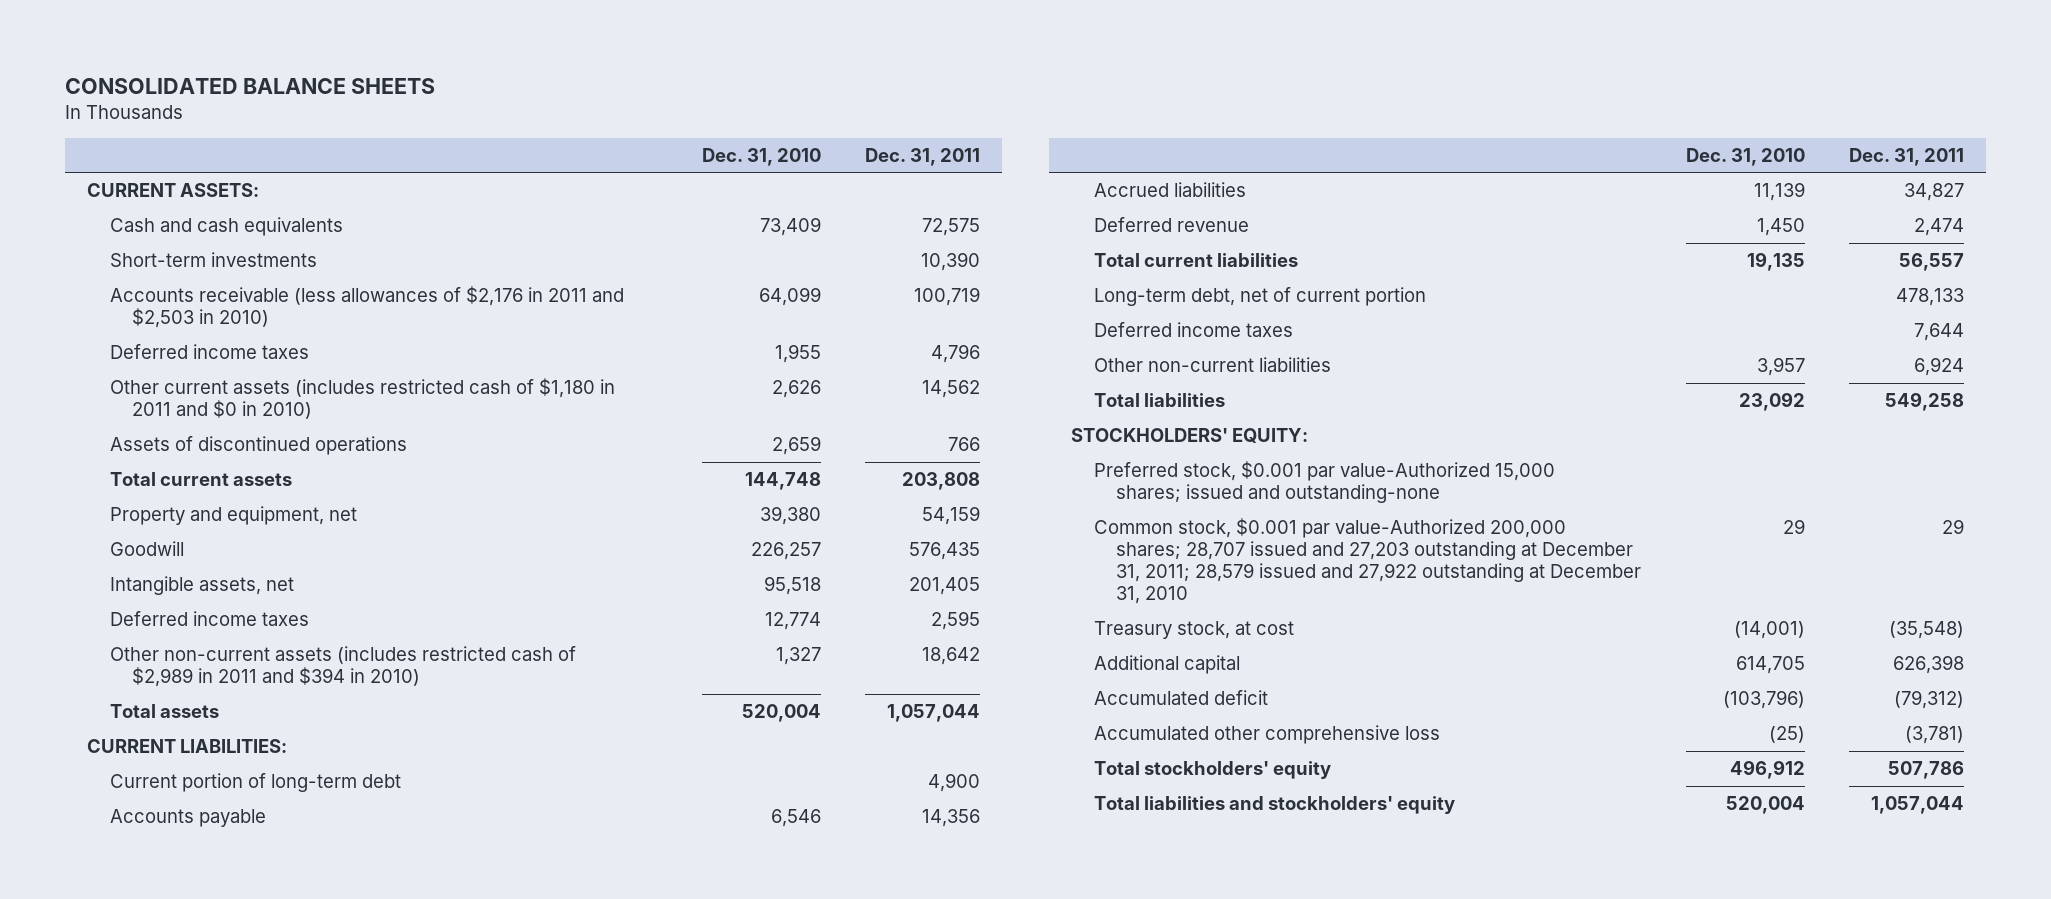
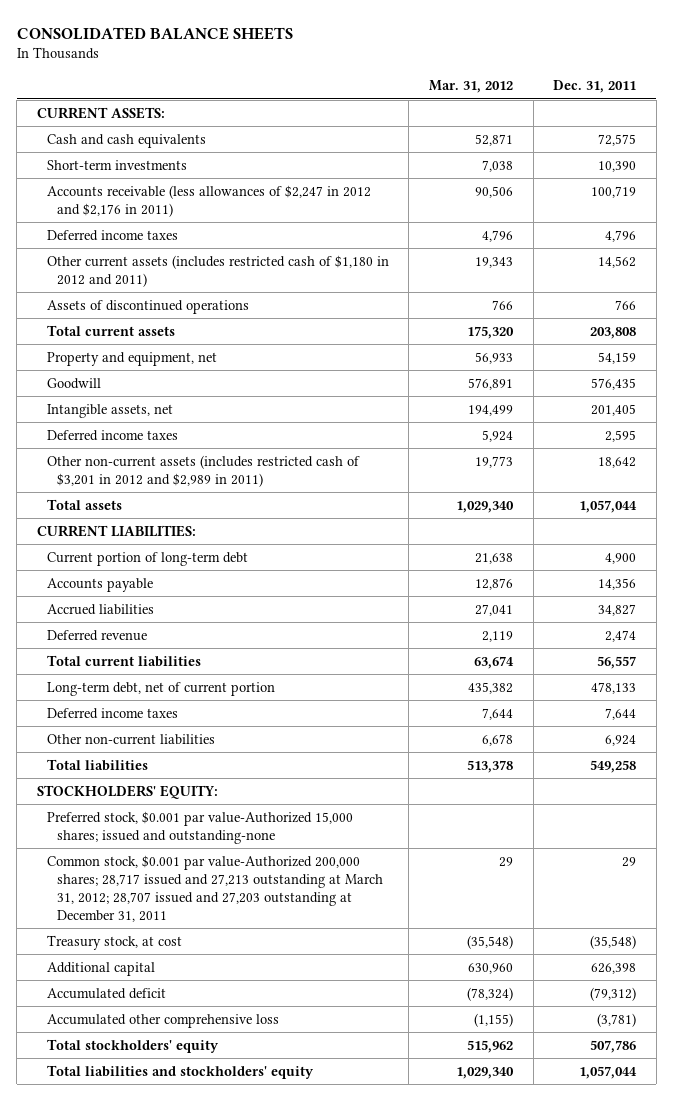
[701,147,821,166] Dec. 31, 2010 -> none
none -> [429,80,514,94] Mar. 31, 2012
[109,286,624,329] Accounts receivable (less allowances of $2,176 in 2011 and $2,503 in 2010) -> [46,184,371,217] Accounts receivable (less allowances of $2,247 in 2012 and $2,176 in 2011)
[109,378,615,420] Other current assets (includes restricted cash of $1,180 in 2011 and $0 in 2010) -> [46,254,389,287] Other current assets (includes restricted cash of $1,180 in 2012 and 2011)
[109,646,576,688] Other non-current assets (includes restricted cash of $2,989 in 2011 and $394 in 2010) -> [46,454,360,487] Other non-current assets (includes restricted cash of $3,201 in 2012 and $2,989 in 2011)
[1093,518,1642,605] Common stock, $0.001 par value-Authorized 200,000 shares; 28,707 issued and 27,203 outstanding at December 31, 2011; 28,579 issued and 27,922 outstanding at December 31, 2010 -> [46,854,384,922] Common stock, $0.001 par value-Authorized 200,000 shares; 28,717 issued and 27,213 outstanding at March 31, 2012; 28,707 issued and 27,203 outstanding at December 31, 2011

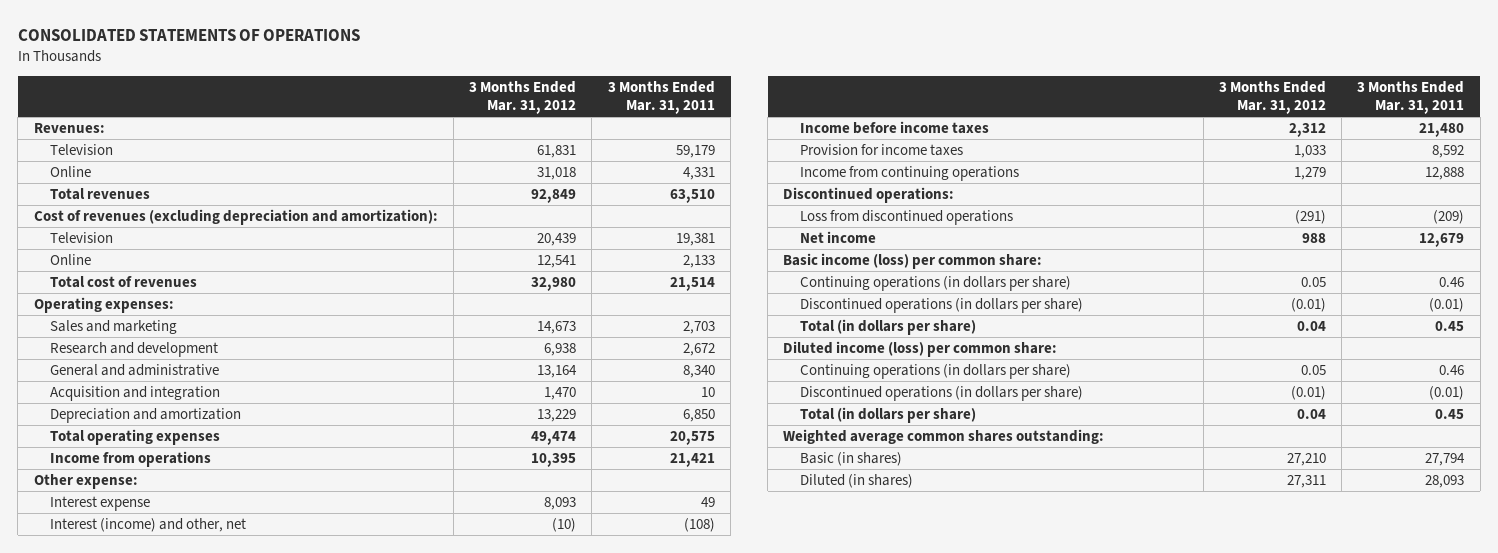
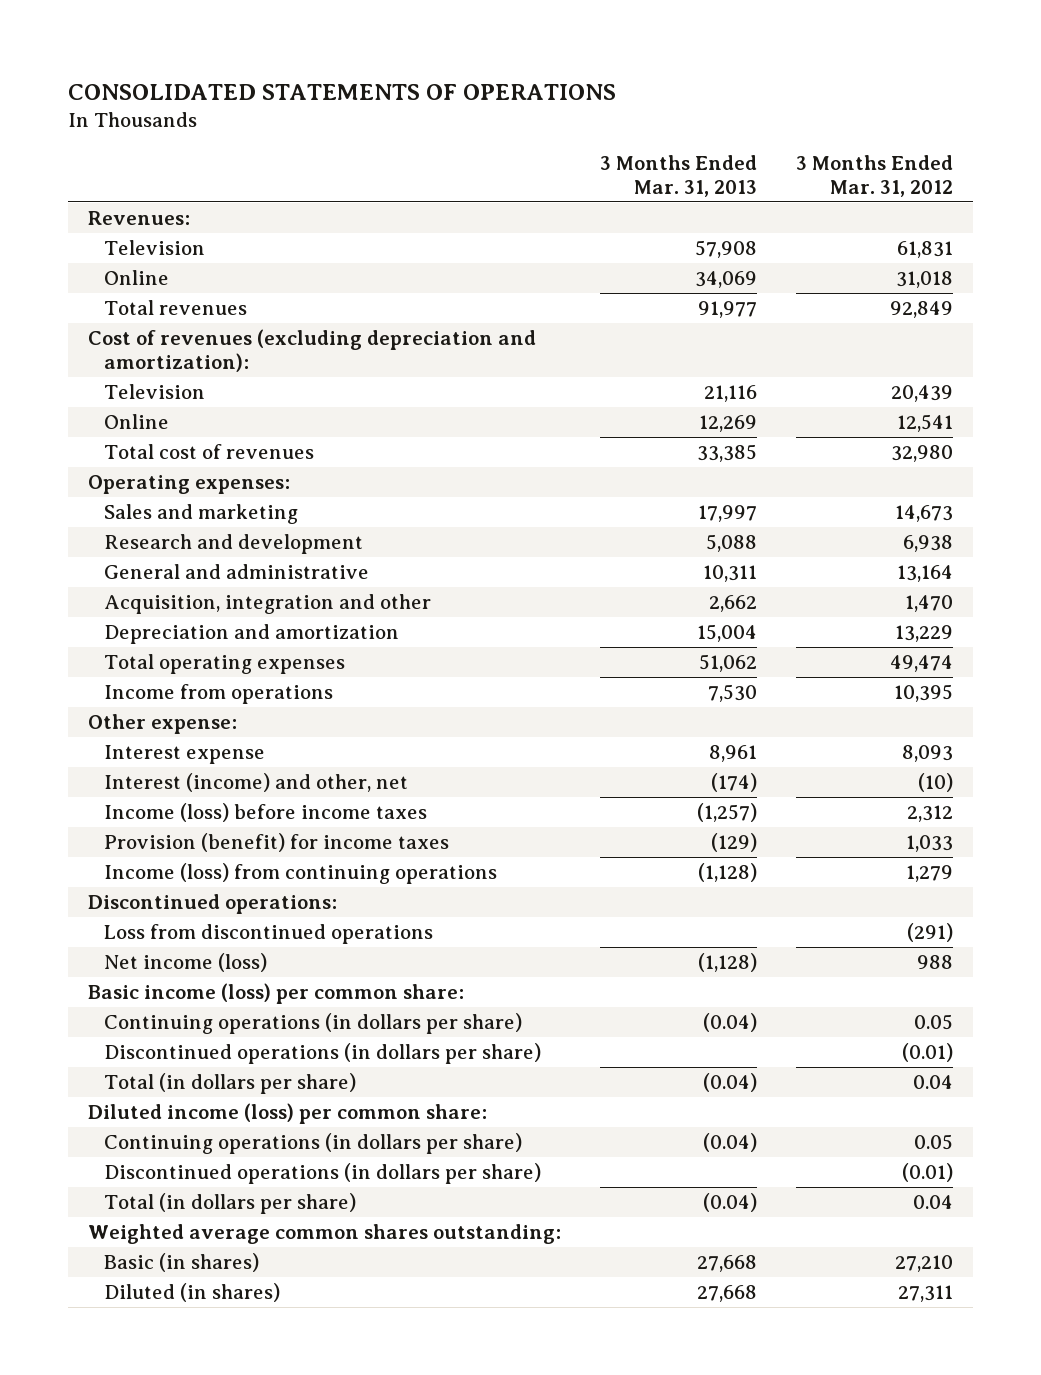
[607,80,715,115] 3 Months Ended Mar. 31, 2011 -> none
none -> [600,154,758,197] 3 Months Ended Mar. 31, 2013
[50,386,221,402] Acquisition and integration -> [103,593,431,614] Acquisition, integration and other
[800,121,990,135] Income before income taxes -> [103,802,427,822] Income (loss) before income taxes
[800,144,964,157] Provision for income taxes -> [103,832,449,852] Provision (benefit) for income taxes
[800,166,1020,182] Income from continuing operations -> [103,862,497,884] Income (loss) from continuing operations
[800,231,877,244] Net income -> [103,952,267,972] Net income (loss)

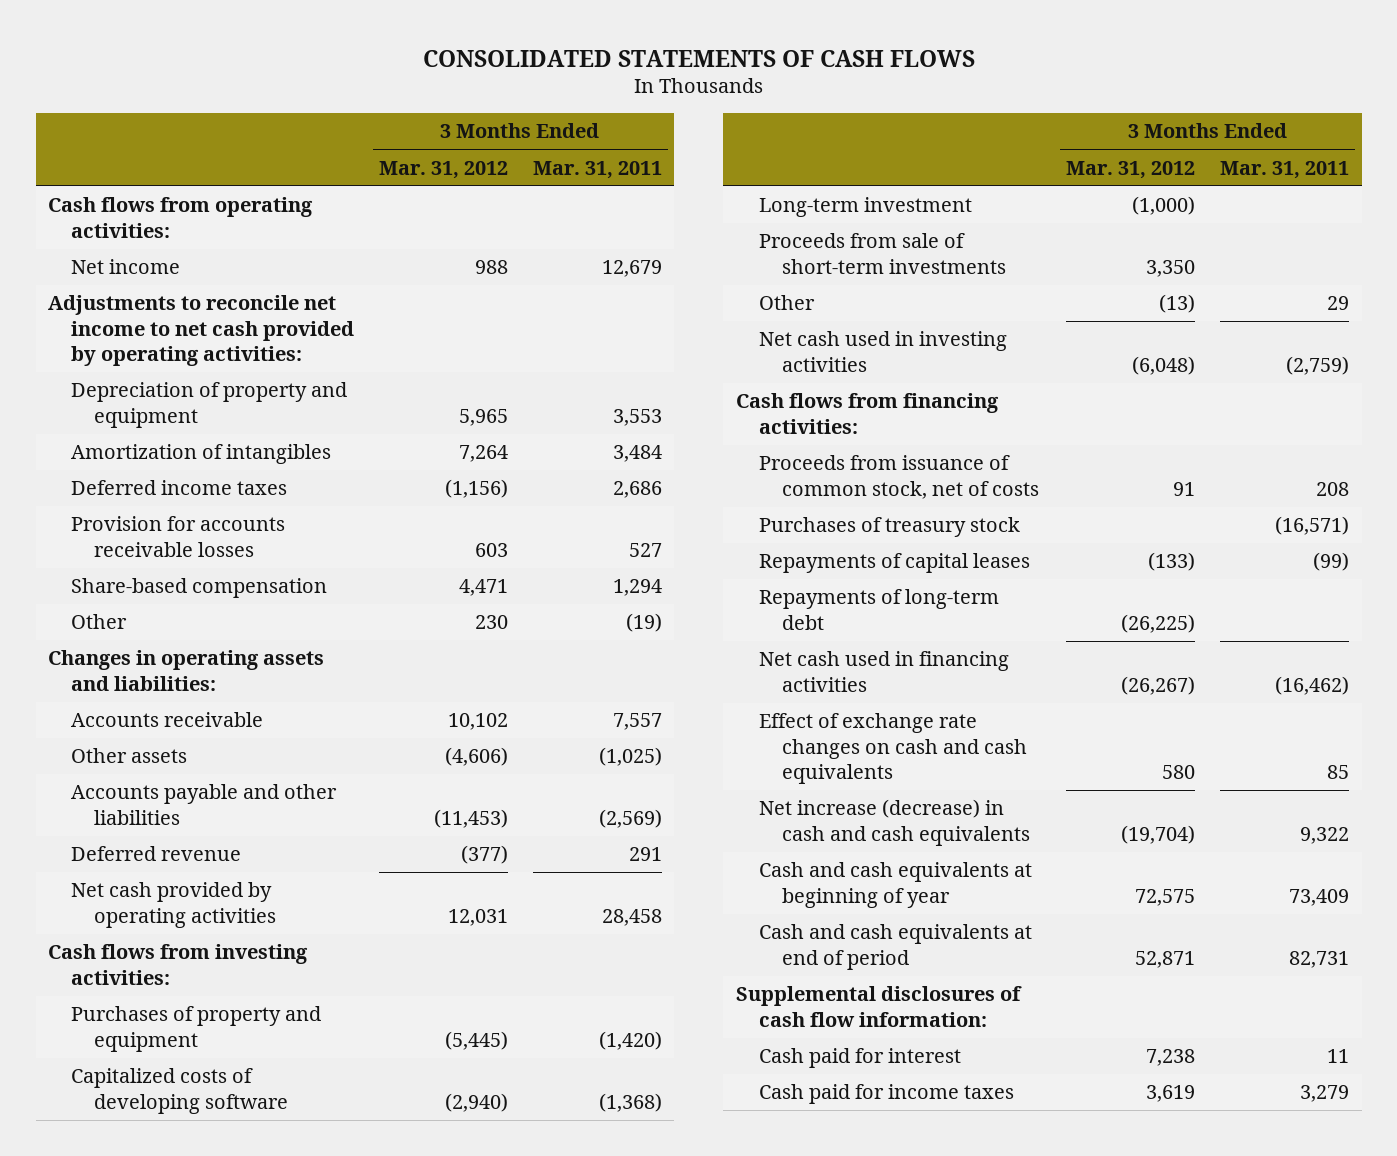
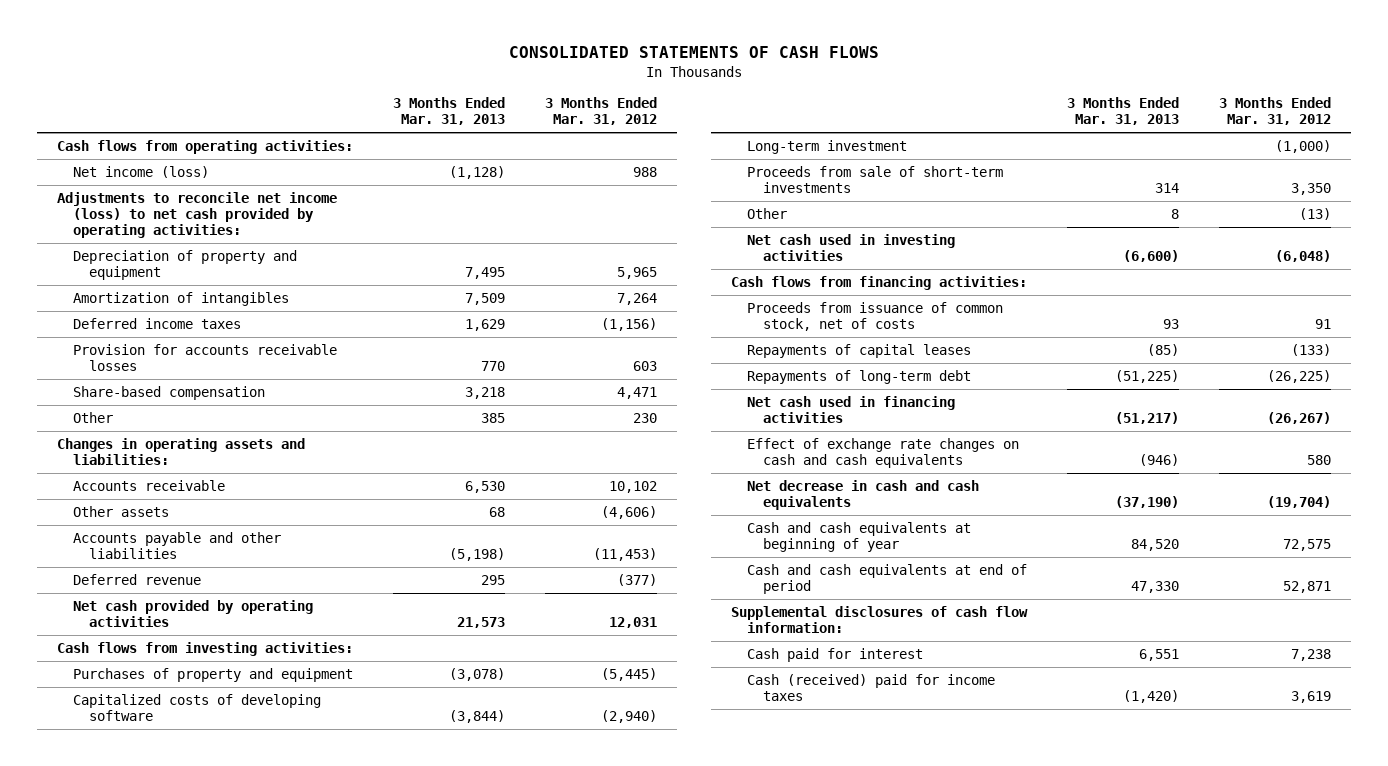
[532,160,662,179] Mar. 31, 2011 -> none
none -> [393,97,506,126] 3 Months Ended Mar. 31, 2013
[71,259,181,275] Net income -> [72,166,209,179] Net income (loss)
[48,295,355,366] Adjustments to reconcile net income to net cash provided by operating activities: -> [57,192,338,238] Adjustments to reconcile net income (loss) to net cash provided by operating activities:
[758,517,1020,538] Purchases of treasury stock -> none
[758,799,1030,846] Net increase (decrease) in cash and cash equivalents -> [747,480,980,510] Net decrease in cash and cash equivalents
[758,1084,1014,1105] Cash paid for income taxes -> [747,674,996,701] Cash (received) paid for income taxes

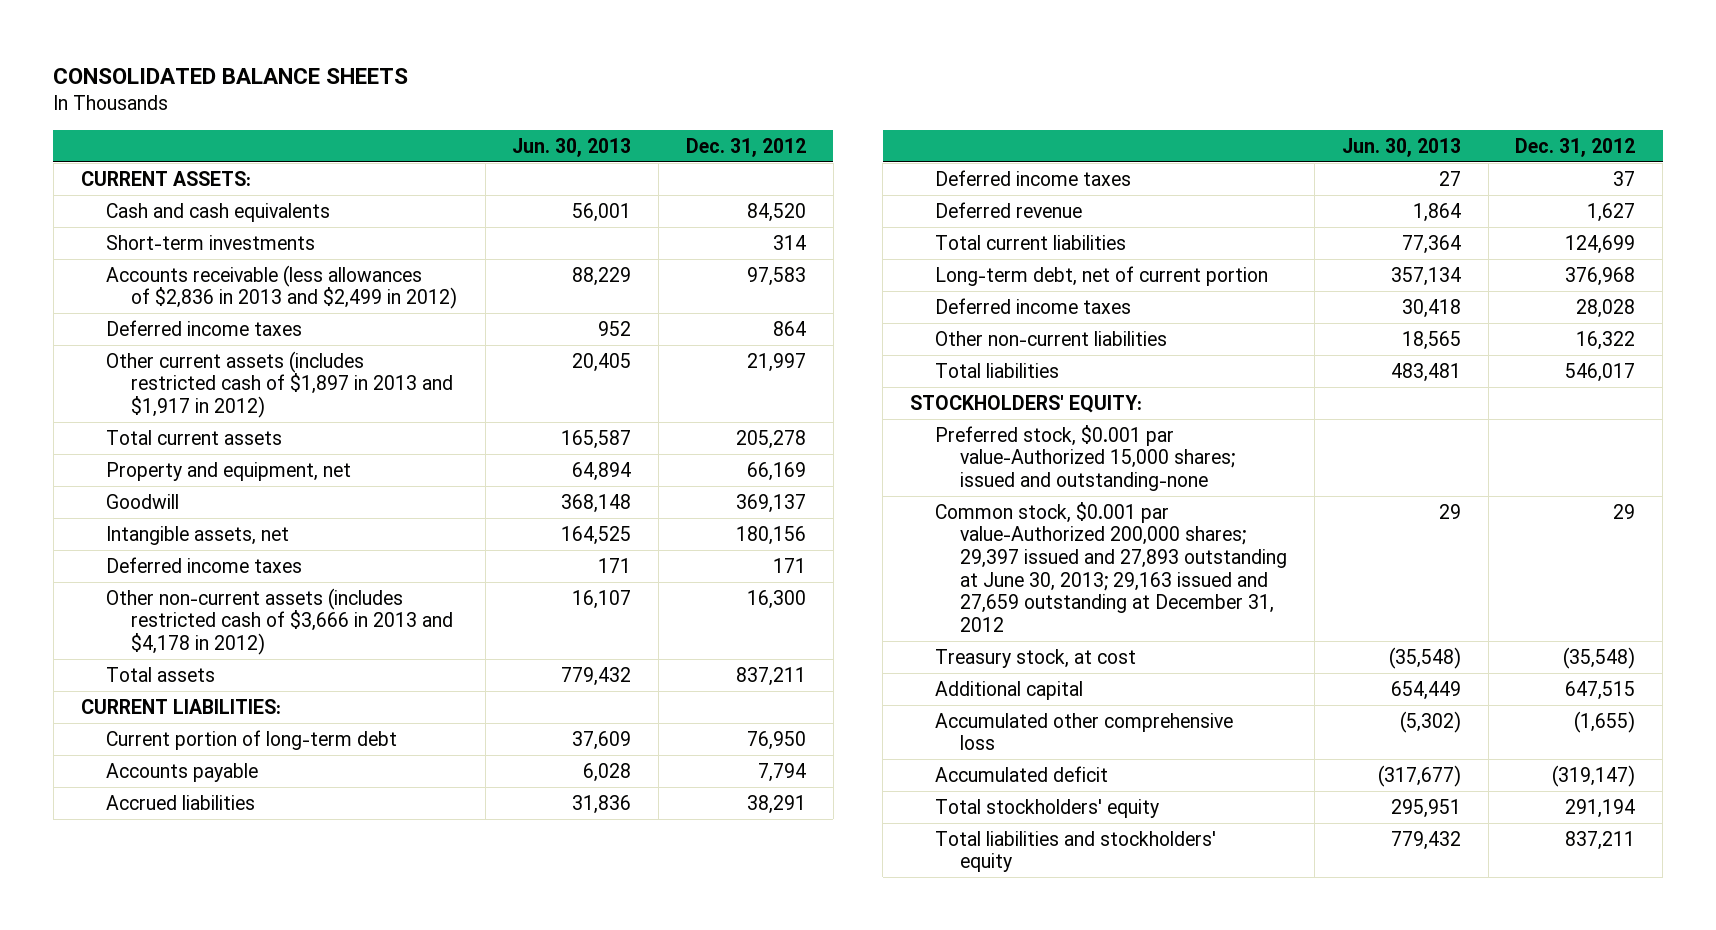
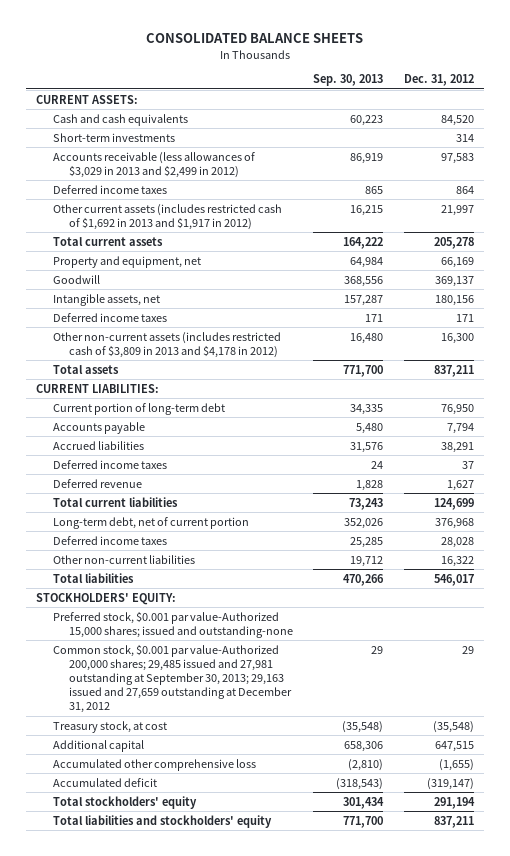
[512,137,632,157] Jun. 30, 2013 -> none
none -> [313,74,384,87] Sep. 30, 2013
[105,264,457,310] Accounts receivable (less allowances of $2,836 in 2013 and $2,499 in 2012) -> [52,151,255,178] Accounts receivable (less allowances of $3,029 in 2013 and $2,499 in 2012)
[105,350,453,419] Other current assets (includes restricted cash of $1,897 in 2013 and $1,917 in 2012) -> [52,203,282,230] Other current assets (includes restricted cash of $1,692 in 2013 and $1,917 in 2012)
[105,587,453,656] Other non-current assets (includes restricted cash of $3,666 in 2013 and $4,178 in 2012) -> [52,331,281,358] Other non-current assets (includes restricted cash of $3,809 in 2013 and $4,178 in 2012)
[935,501,1288,633] Common stock, $0.001 par value-Authorized 200,000 shares; 29,397 issued and 27,893 outstanding at June 30, 2013; 29,163 issued and 27,659 outstanding at December 31, 2012 -> [52,643,293,714] Common stock, $0.001 par value-Authorized 200,000 shares; 29,485 issued and 27,981 outstanding at September 30, 2013; 29,163 issued and 27,659 outstanding at December 31, 2012

